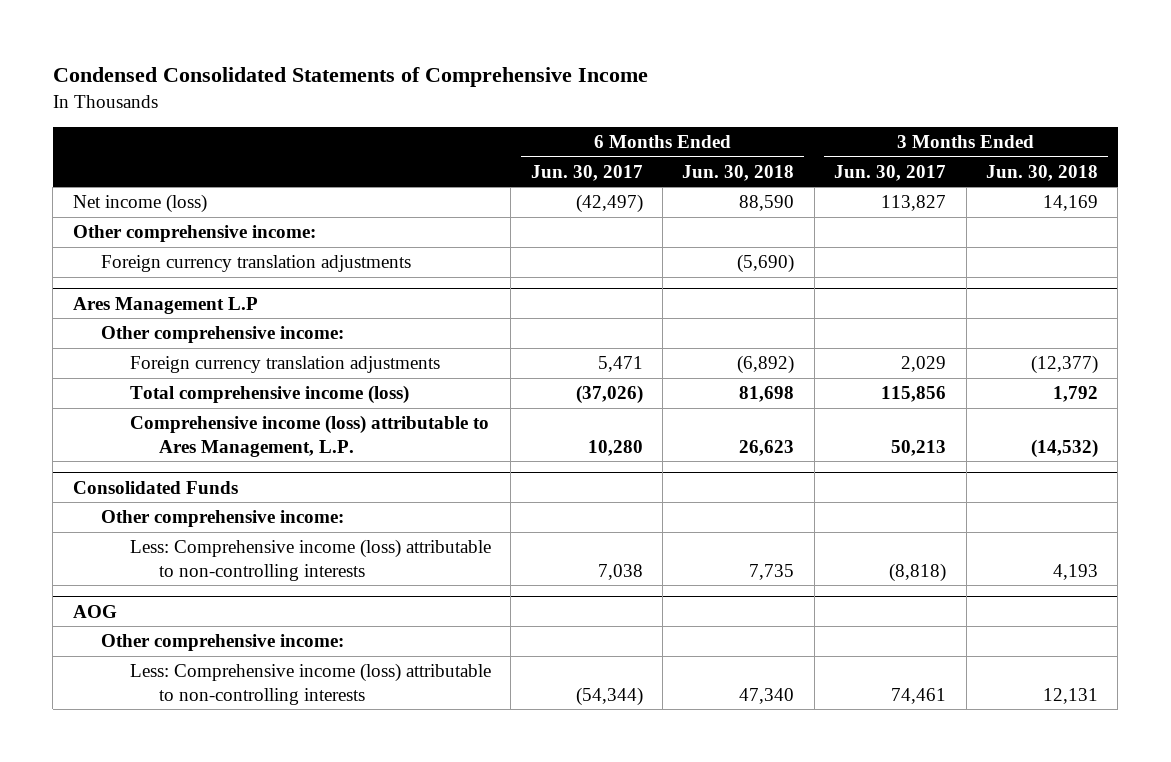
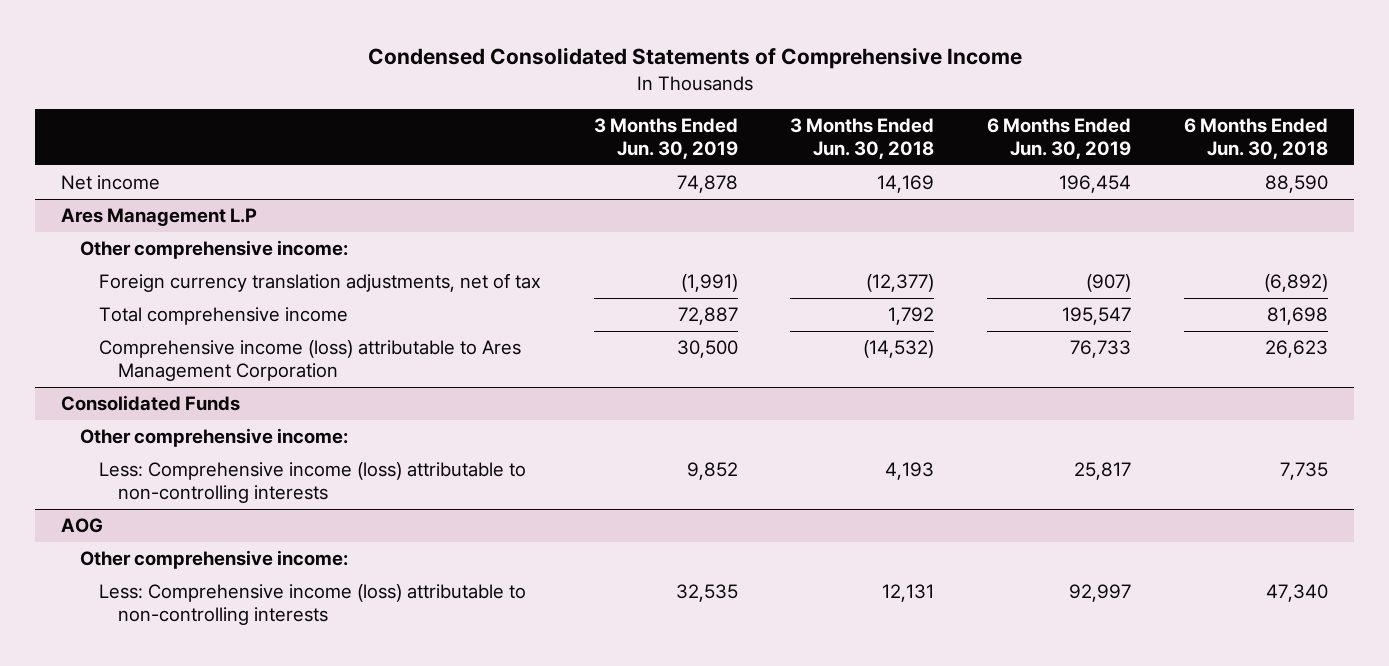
[530,164,643,181] Jun. 30, 2017 -> none
[834,164,947,181] Jun. 30, 2017 -> none
none -> [593,118,738,159] 3 Months Ended Jun. 30, 2019
none -> [987,118,1132,159] 6 Months Ended Jun. 30, 2019
[72,224,316,242] Other comprehensive income: -> none
[101,254,412,272] Foreign currency translation adjustments -> none
[72,193,207,213] Net income (loss) -> [61,175,161,191] Net income
[130,355,441,373] Foreign currency translation adjustments -> [99,273,542,293] Foreign currency translation adjustments, net of tax
[130,384,410,404] Total comprehensive income (loss) -> [99,307,349,326] Total comprehensive income
[130,414,490,457] Comprehensive income (loss) attributable to Ares Management, L.P. -> [99,340,522,382] Comprehensive income (loss) attributable to Ares Management Corporation

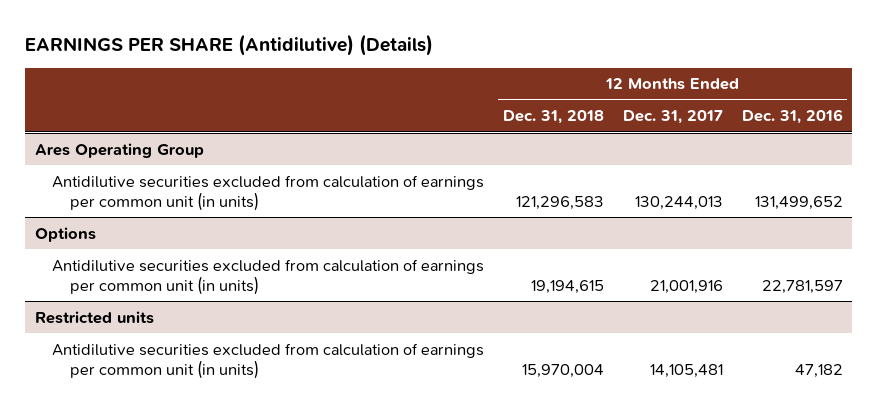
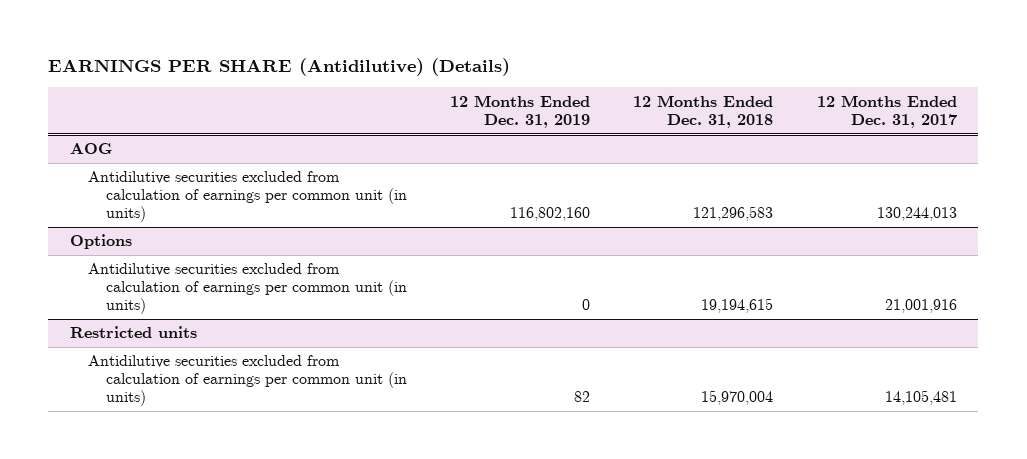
[741,109,843,125] Dec. 31, 2016 -> none
none -> [449,94,590,128] 12 Months Ended Dec. 31, 2019
[34,142,204,158] Ares Operating Group -> [69,143,112,155] AOG

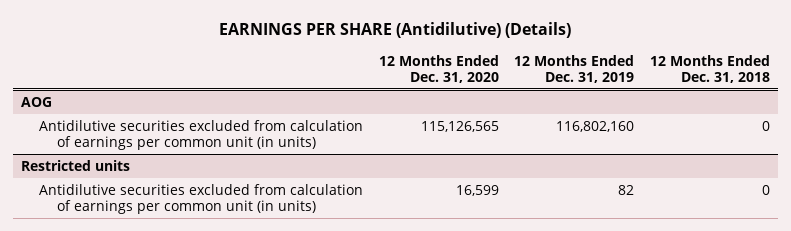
[816,94,957,128] 12 Months Ended Dec. 31, 2017 -> none
none -> [378,54,499,83] 12 Months Ended Dec. 31, 2020
[69,234,132,250] Options -> none
[87,263,407,315] Antidilutive securities excluded from calculation of earnings per common unit (in units) -> none
[693,206,774,222] 121,296,583 -> [761,121,770,132] 0
[701,390,774,406] 15,970,004 -> [761,185,770,196] 0

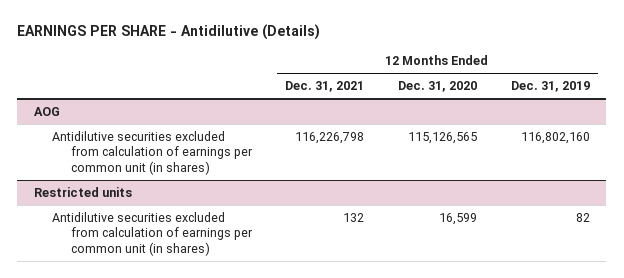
[219,21,572,38] EARNINGS PER SHARE (Antidilutive) (Details) -> [17,24,321,41] EARNINGS PER SHARE - Antidilutive (Details)
[649,54,770,83] 12 Months Ended Dec. 31, 2018 -> none
none -> [285,81,365,93] Dec. 31, 2021
[38,120,363,151] Antidilutive securities excluded from calculation of earnings per common unit (in units) -> [52,130,253,175] Antidilutive securities excluded from calculation of earnings per common unit (in shares)
[38,184,363,215] Antidilutive securities excluded from calculation of earnings per common unit (in units) -> [52,211,253,256] Antidilutive securities excluded from calculation of earnings per common unit (in shares)

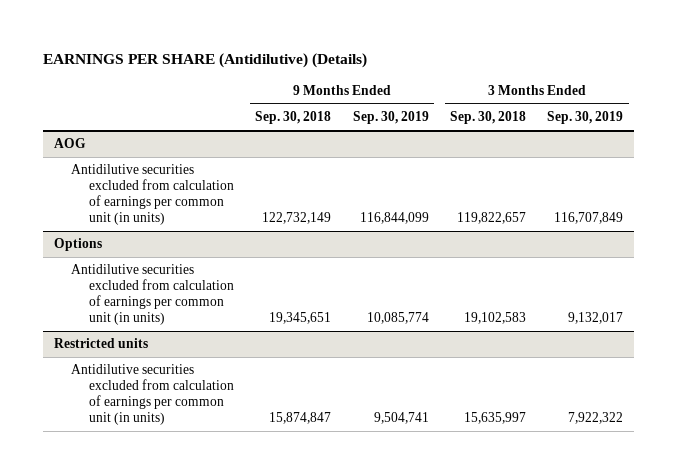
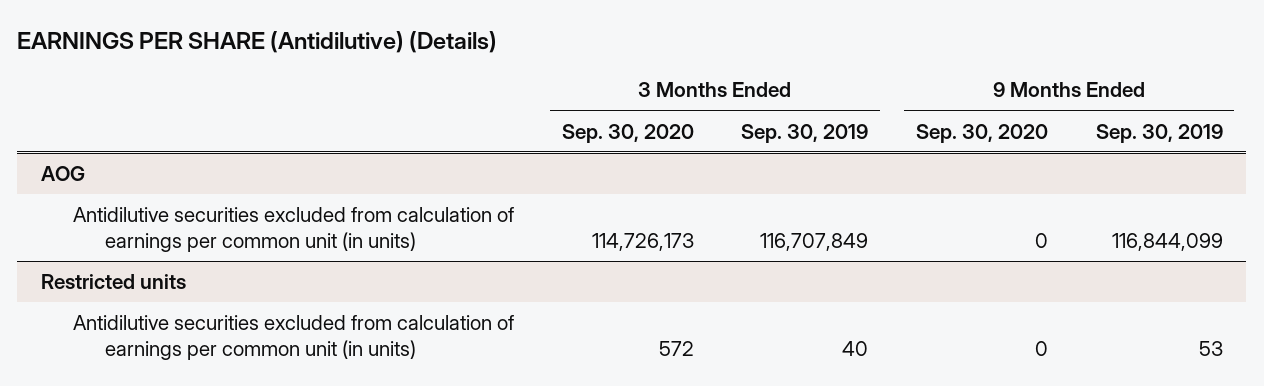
[255,111,332,125] Sep. 30, 2018 -> none
[449,111,526,125] Sep. 30, 2018 -> none
none -> [561,123,694,143] Sep. 30, 2020
none -> [915,123,1048,143] Sep. 30, 2020
[53,238,102,252] Options -> none
[71,264,234,326] Antidilutive securities excluded from calculation of earnings per common unit (in units) -> none
[373,412,429,425] 9,504,741 -> [1198,341,1223,357] 53
[568,412,624,425] 7,922,322 -> [842,341,869,357] 40

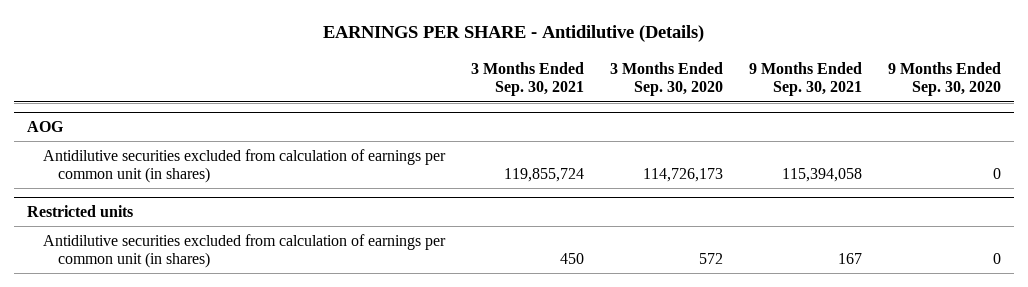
[17,30,498,53] EARNINGS PER SHARE (Antidilutive) (Details) -> [322,25,704,43] EARNINGS PER SHARE - Antidilutive (Details)
[741,123,869,143] Sep. 30, 2019 -> none
[1095,123,1223,143] Sep. 30, 2019 -> none
none -> [470,62,584,97] 3 Months Ended Sep. 30, 2021
none -> [748,62,862,97] 9 Months Ended Sep. 30, 2021
[73,207,515,253] Antidilutive securities excluded from calculation of earnings per common unit (in units) -> [42,148,446,184] Antidilutive securities excluded from calculation of earnings per common unit (in shares)
[73,315,515,361] Antidilutive securities excluded from calculation of earnings per common unit (in units) -> [42,233,446,269] Antidilutive securities excluded from calculation of earnings per common unit (in shares)

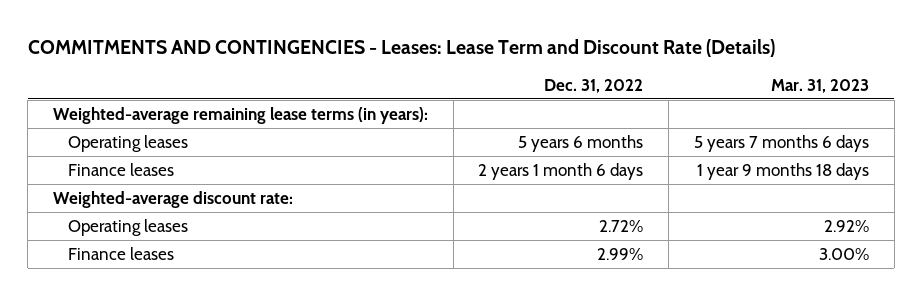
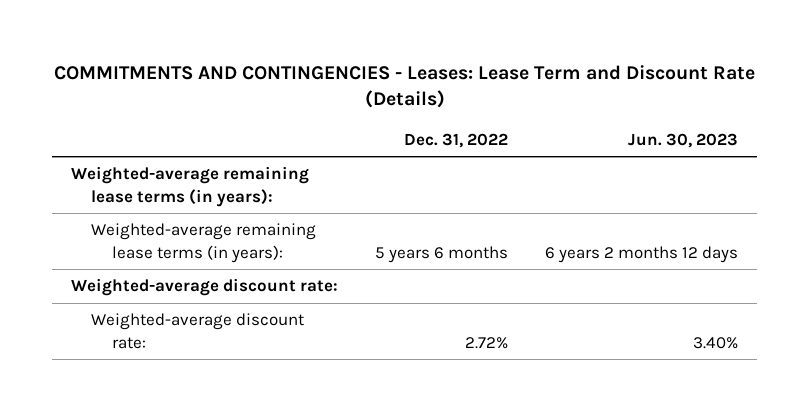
[770,78,869,93] Mar. 31, 2023 -> none
none -> [628,132,739,148] Jun. 30, 2023
[68,162,175,176] Finance leases -> none
[68,134,189,152] Operating leases -> [91,223,317,263] Weighted-average remaining lease terms (in years):
[68,246,175,260] Finance leases -> none
[68,218,189,236] Operating leases -> [91,313,305,349] Weighted-average discount rate:

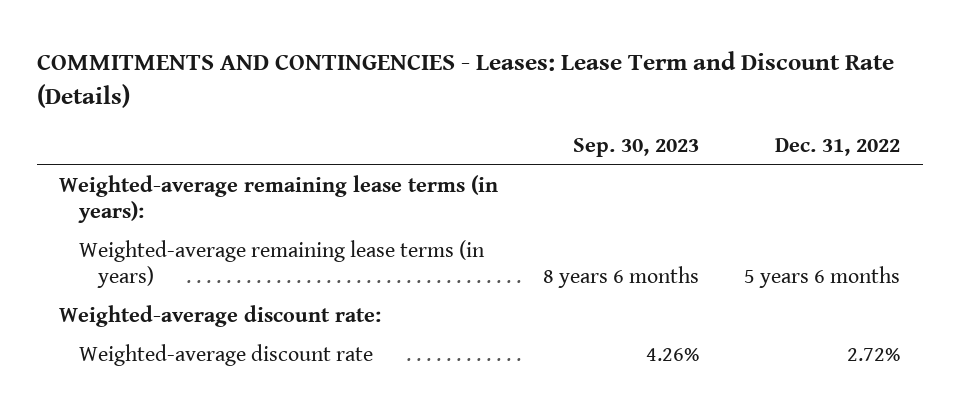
[628,132,739,148] Jun. 30, 2023 -> none
none -> [573,137,700,157] Sep. 30, 2023
[91,223,317,263] Weighted-average remaining lease terms (in years): -> [78,240,485,288] Weighted-average remaining lease terms (in years)
[91,313,305,349] Weighted-average discount rate: -> [78,344,373,367] Weighted-average discount rate

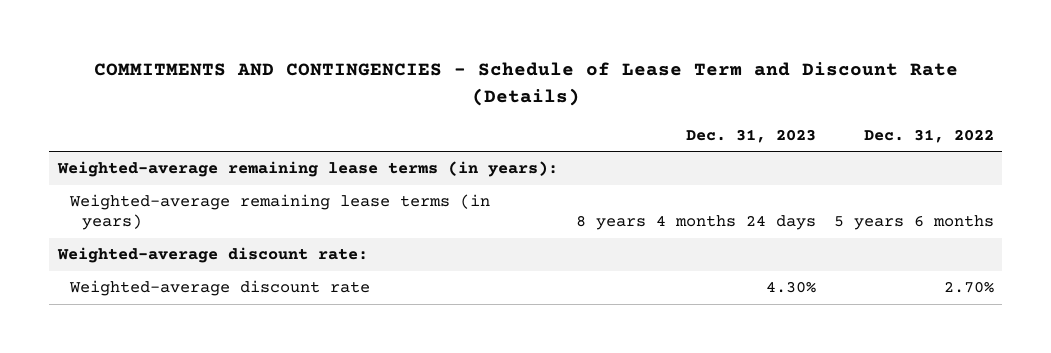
[36,51,894,108] COMMITMENTS AND CONTINGENCIES - Leases: Lease Term and Discount Rate (Details) -> [93,62,958,106] COMMITMENTS AND CONTINGENCIES - Schedule of Lease Term and Discount Rate (Details)
[573,137,700,157] Sep. 30, 2023 -> none
none -> [685,128,816,143] Dec. 31, 2023
[847,348,901,362] 2.72% -> [943,281,994,294] 2.70%

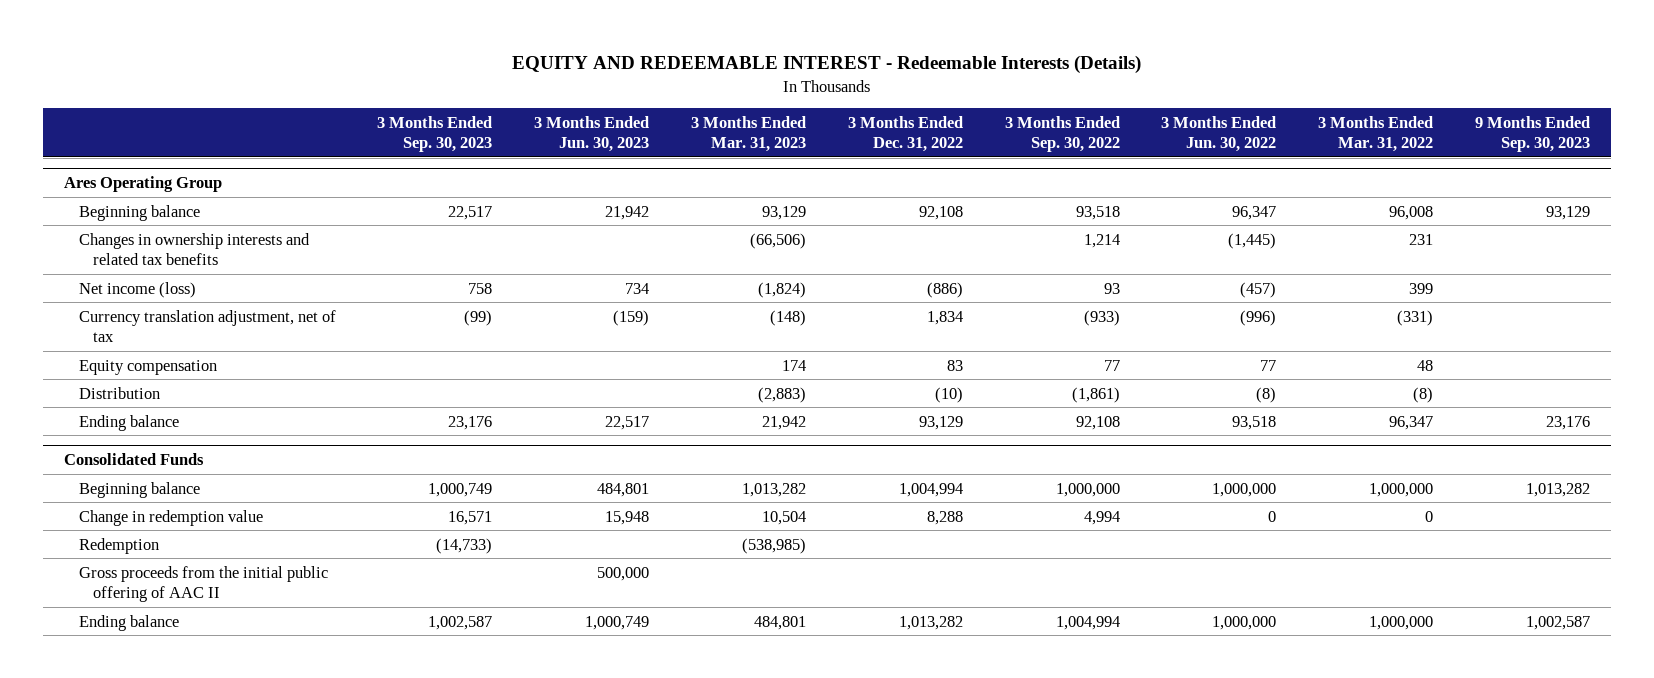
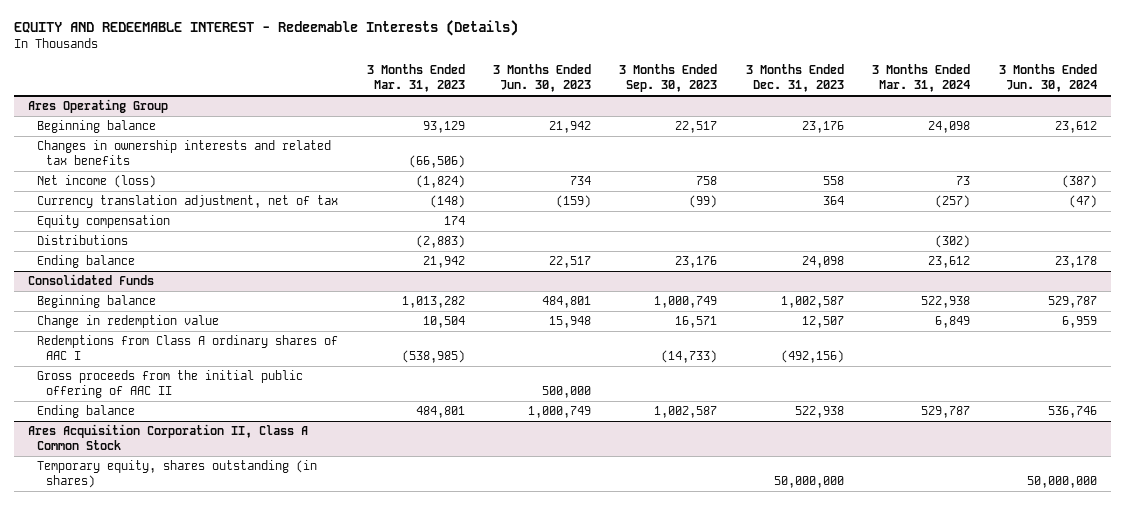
[847,115,963,153] 3 Months Ended Dec. 31, 2022 -> none
[1004,115,1120,153] 3 Months Ended Sep. 30, 2022 -> none
[1161,115,1277,153] 3 Months Ended Jun. 30, 2022 -> none
[1318,115,1434,153] 3 Months Ended Mar. 31, 2022 -> none
[1474,115,1590,153] 9 Months Ended Sep. 30, 2023 -> none
none -> [745,64,844,93] 3 Months Ended Dec. 31, 2023
none -> [872,64,971,93] 3 Months Ended Mar. 31, 2024
none -> [998,64,1097,93] 3 Months Ended Jun. 30, 2024
[78,386,160,399] Distribution -> [37,235,129,246] Distributions
[78,537,159,554] Redemption -> [37,335,339,361] Redemptions from Class A ordinary shares of AAC I
none -> [28,424,309,451] Ares Acquisition Corporation II, Class A Common Stock
none -> [37,460,318,489] Temporary equity, shares outstanding (in shares)

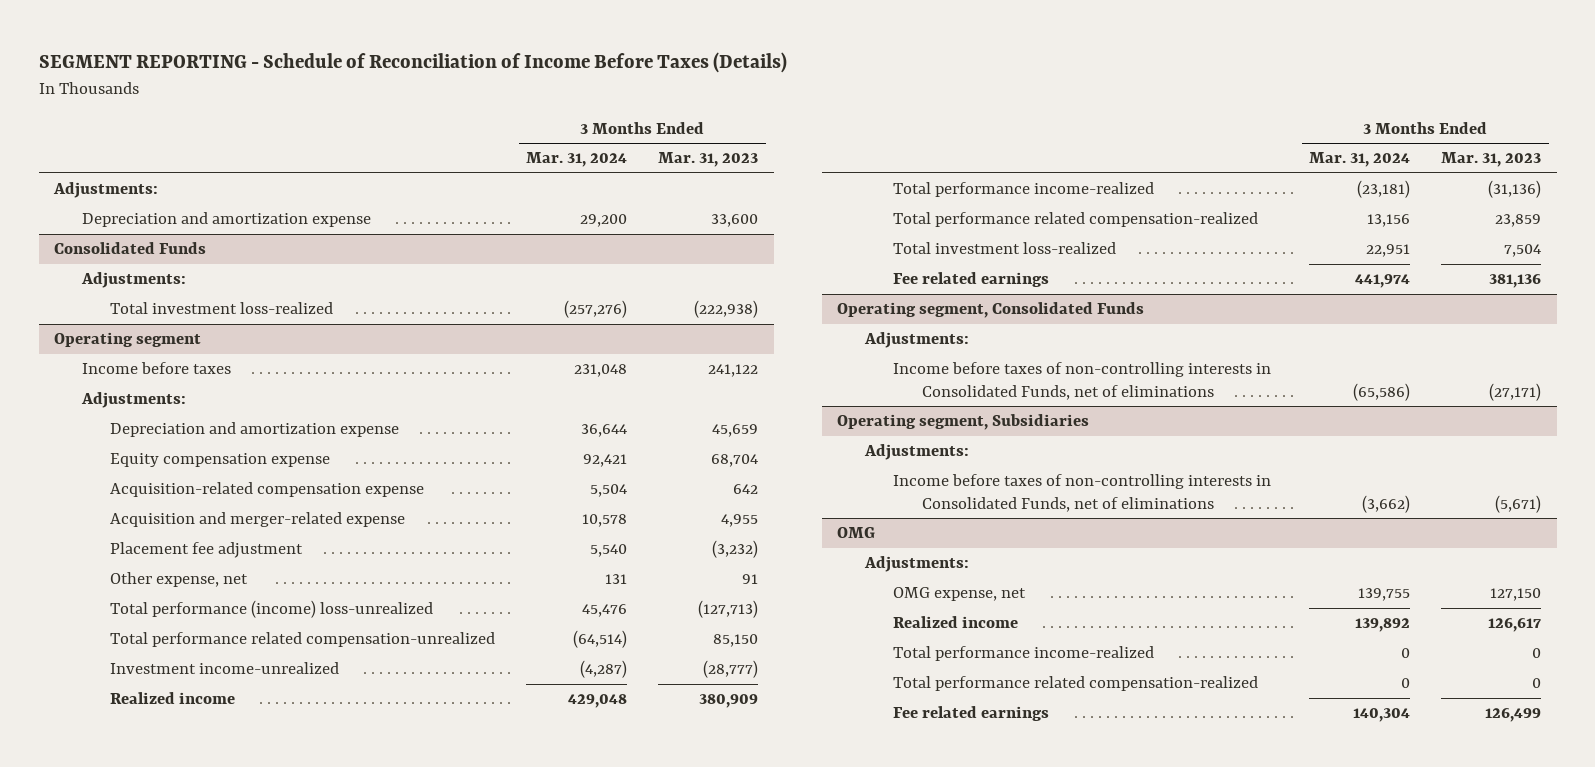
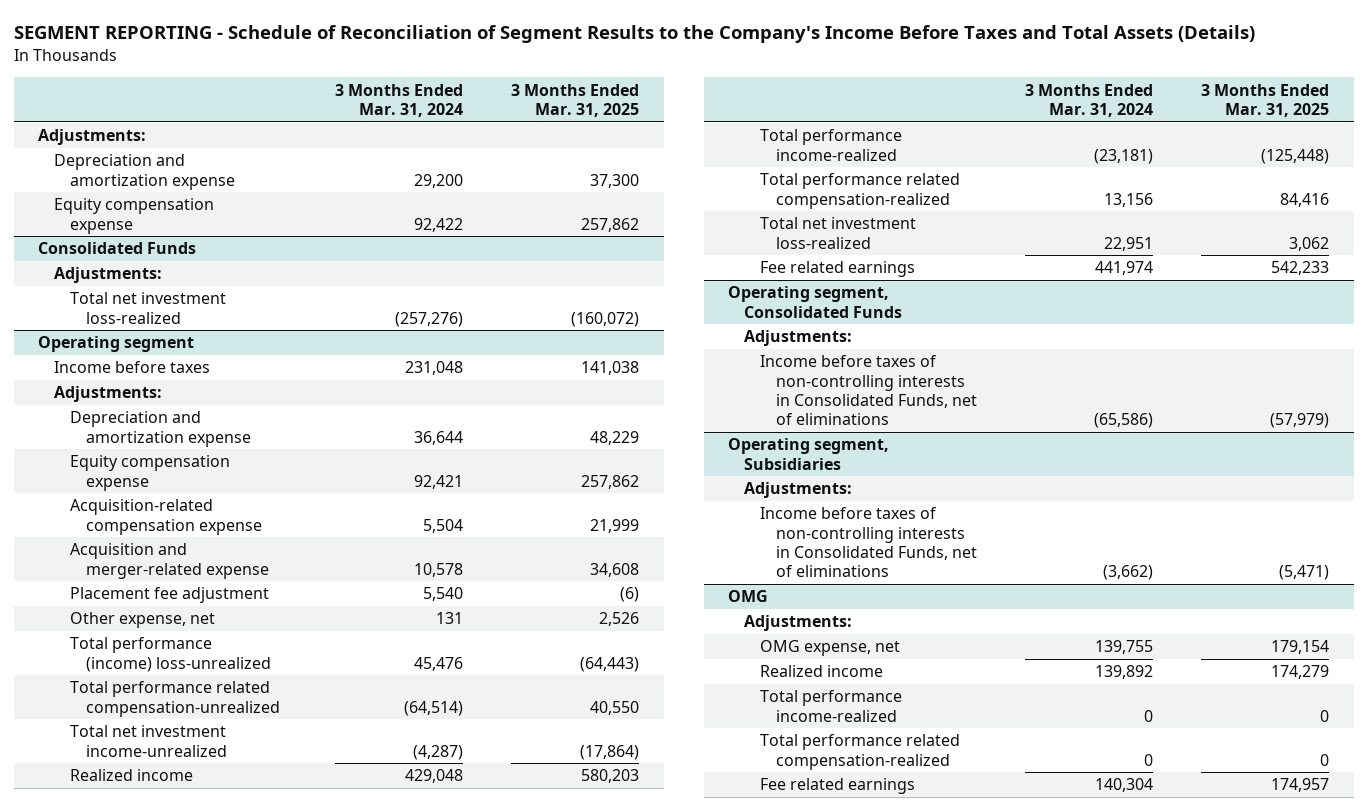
[38,52,787,74] SEGMENT REPORTING - Schedule of Reconciliation of Income Before Taxes (Details) -> [14,25,1256,44] SEGMENT REPORTING - Schedule of Reconciliation of Segment Results to the Company's Income Before Taxes and Total Assets (Details)
[658,152,759,168] Mar. 31, 2023 -> none
none -> [511,83,640,117] 3 Months Ended Mar. 31, 2025
none -> [54,198,215,234] Equity compensation expense
[110,302,334,315] Total investment loss-realized -> [69,292,226,324] Total net investment loss-realized
[110,662,340,675] Investment income-unrealized -> [69,725,227,757] Total net investment income-unrealized
[893,242,1117,255] Total investment loss-realized -> [759,217,916,249] Total net investment loss-realized

